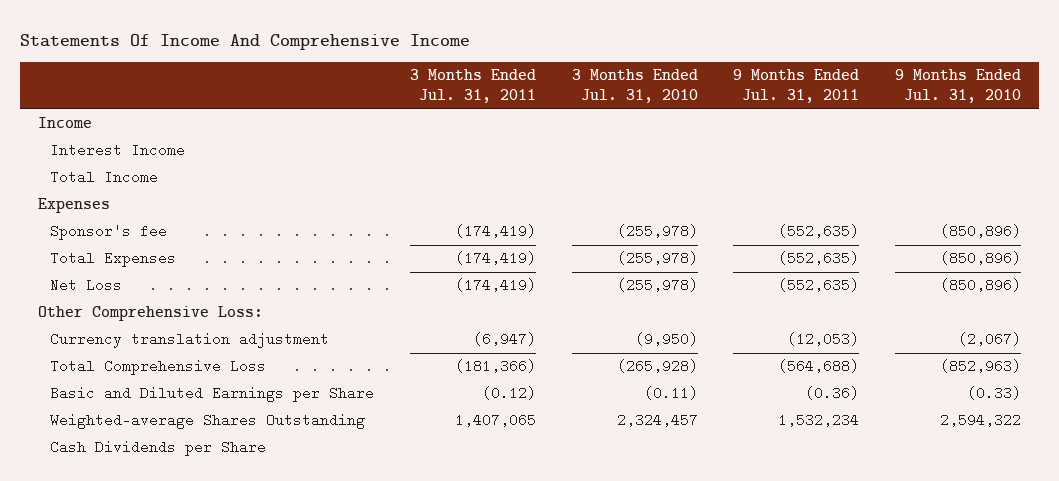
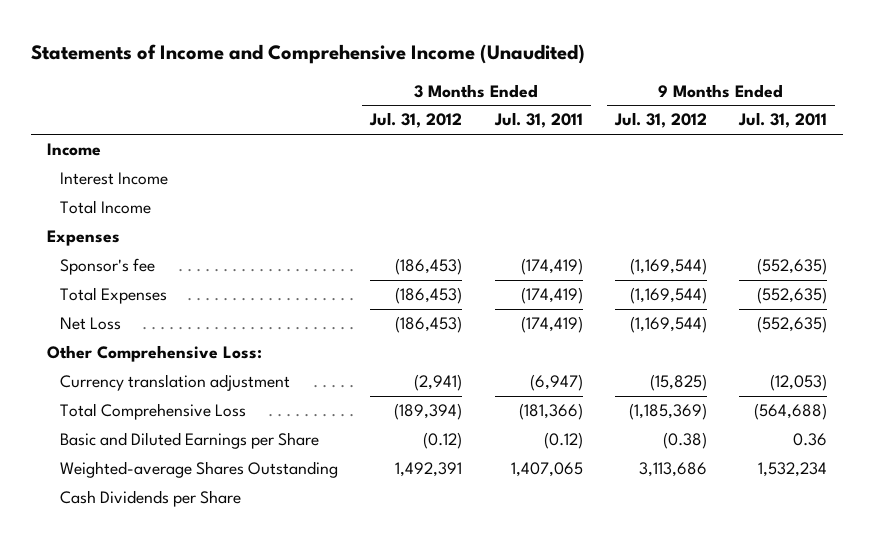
[20,33,471,50] Statements Of Income And Comprehensive Income -> [31,43,586,64] Statements of Income and Comprehensive Income (Unaudited)
[571,69,698,104] 3 Months Ended Jul. 31, 2010 -> none
[895,69,1022,104] 9 Months Ended Jul. 31, 2010 -> none
none -> [369,112,463,129] Jul. 31, 2012
none -> [613,112,707,129] Jul. 31, 2012
[805,386,860,401] (0.36) -> [793,433,828,447] 0.36

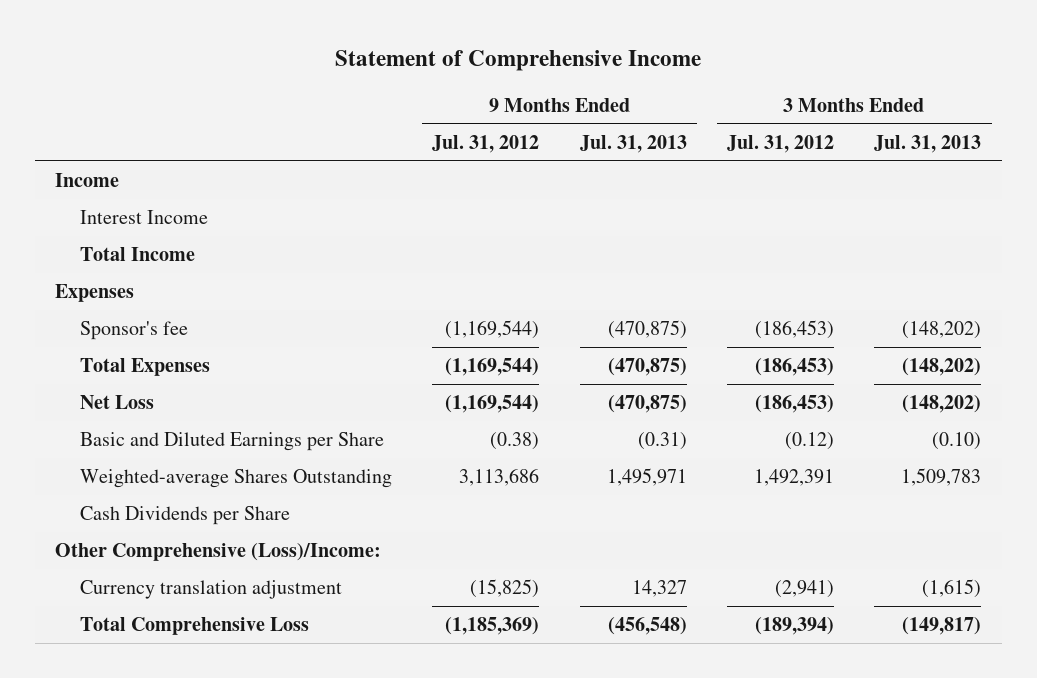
[31,43,586,64] Statements of Income and Comprehensive Income (Unaudited) -> [335,50,702,72] Statement of Comprehensive Income
[493,112,583,129] Jul. 31, 2011 -> none
[738,112,828,129] Jul. 31, 2011 -> none
none -> [579,134,687,153] Jul. 31, 2013
none -> [874,134,982,153] Jul. 31, 2013
[47,345,263,363] Other Comprehensive Loss: -> none
none -> [55,543,382,562] Other Comprehensive (Loss)/Income:
[59,374,290,392] Currency translation adjustment -> [79,580,342,600] Currency translation adjustment
[59,403,246,421] Total Comprehensive Loss -> [79,617,309,636] Total Comprehensive Loss

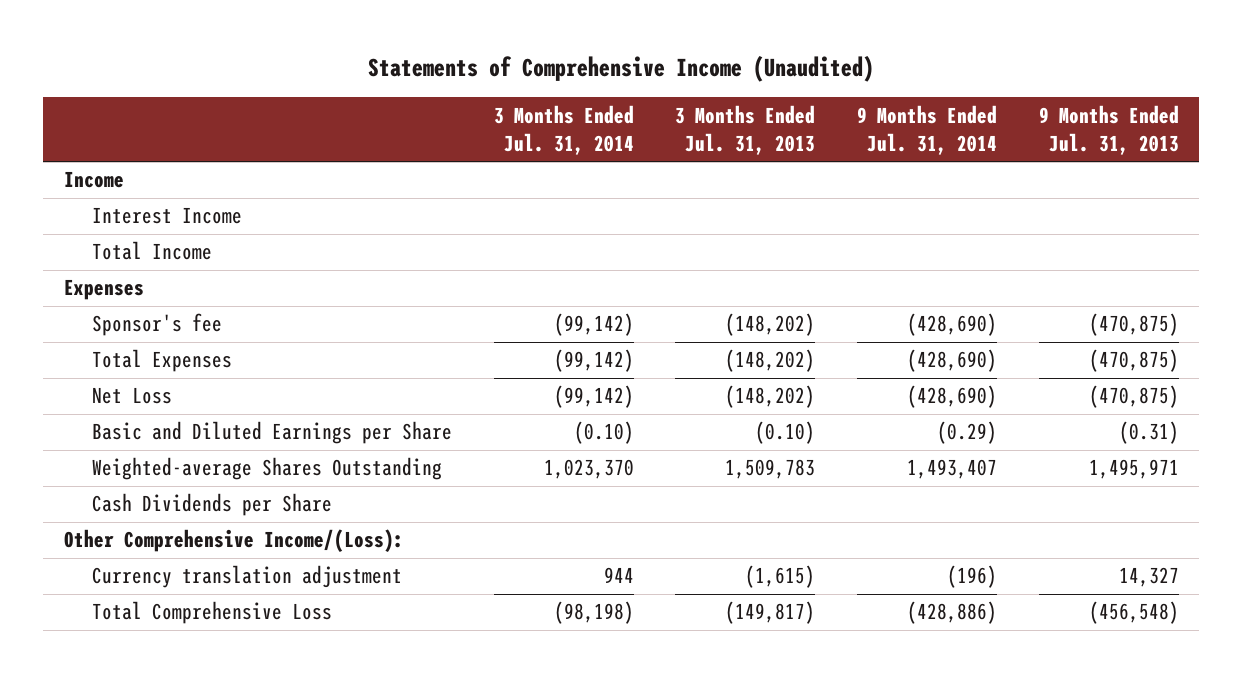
[335,50,702,72] Statement of Comprehensive Income -> [368,54,875,82] Statements of Comprehensive Income (Unaudited)
[432,134,540,153] Jul. 31, 2012 -> none
[727,134,835,153] Jul. 31, 2012 -> none
none -> [493,104,634,155] 3 Months Ended Jul. 31, 2014
none -> [856,104,997,155] 9 Months Ended Jul. 31, 2014
[55,543,382,562] Other Comprehensive (Loss)/Income: -> [63,529,404,553] Other Comprehensive Income/(Loss):

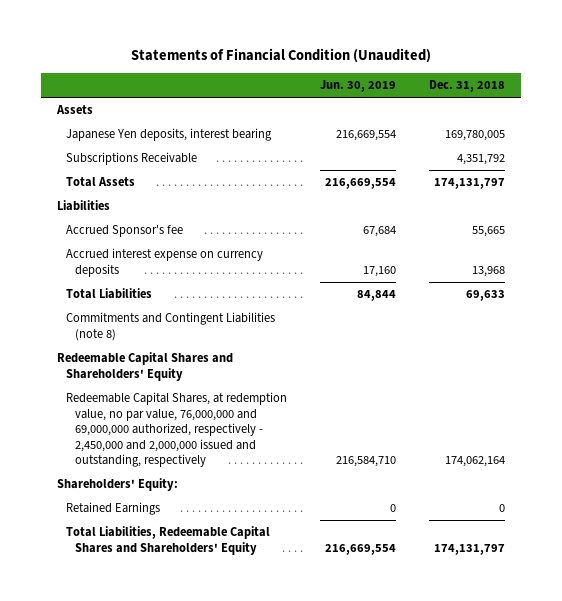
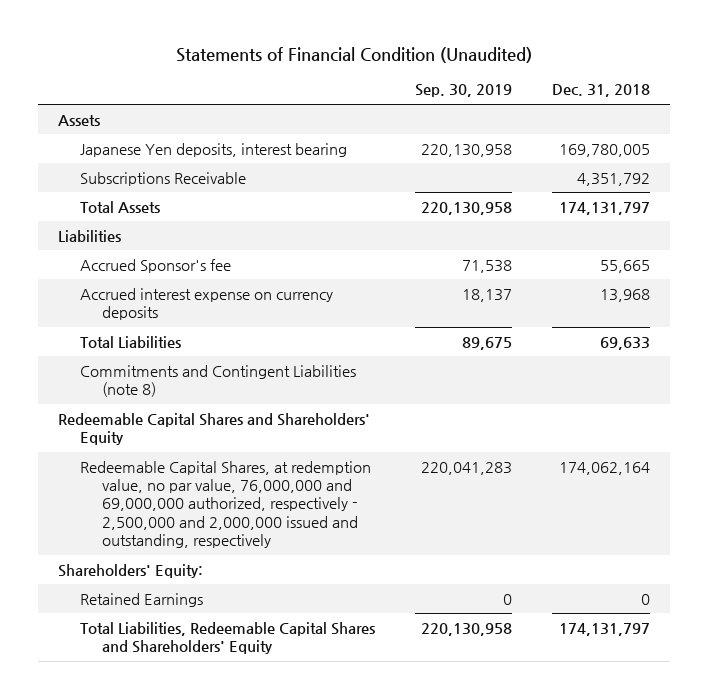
[319,80,396,93] Jun. 30, 2019 -> none
none -> [414,84,512,98] Sep. 30, 2019
[66,392,288,468] Redeemable Capital Shares, at redemption value, no par value, 76,000,000 and 69,000,000 authorized, respectively - 2,450,000 and 2,000,000 issued and outstanding, respectively -> [79,460,371,549] Redeemable Capital Shares, at redemption value, no par value, 76,000,000 and 69,000,000 authorized, respectively - 2,500,000 and 2,000,000 issued and outstanding, respectively

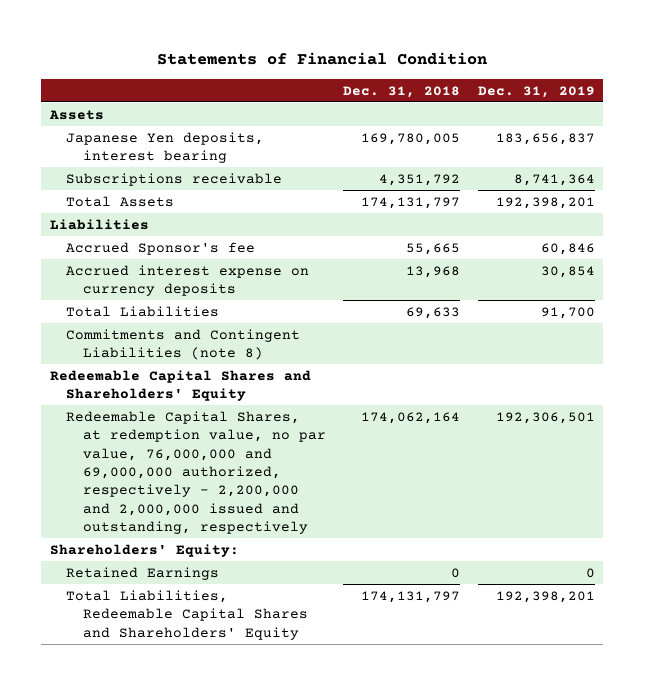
[175,47,532,64] Statements of Financial Condition (Unaudited) -> [157,52,488,66] Statements of Financial Condition
[414,84,512,98] Sep. 30, 2019 -> none
none -> [477,85,595,98] Dec. 31, 2019
[79,171,246,186] Subscriptions Receivable -> [66,172,283,186] Subscriptions receivable
[79,460,371,549] Redeemable Capital Shares, at redemption value, no par value, 76,000,000 and 69,000,000 authorized, respectively - 2,500,000 and 2,000,000 issued and outstanding, respectively -> [66,410,326,535] Redeemable Capital Shares, at redemption value, no par value, 76,000,000 and 69,000,000 authorized, respectively - 2,200,000 and 2,000,000 issued and outstanding, respectively

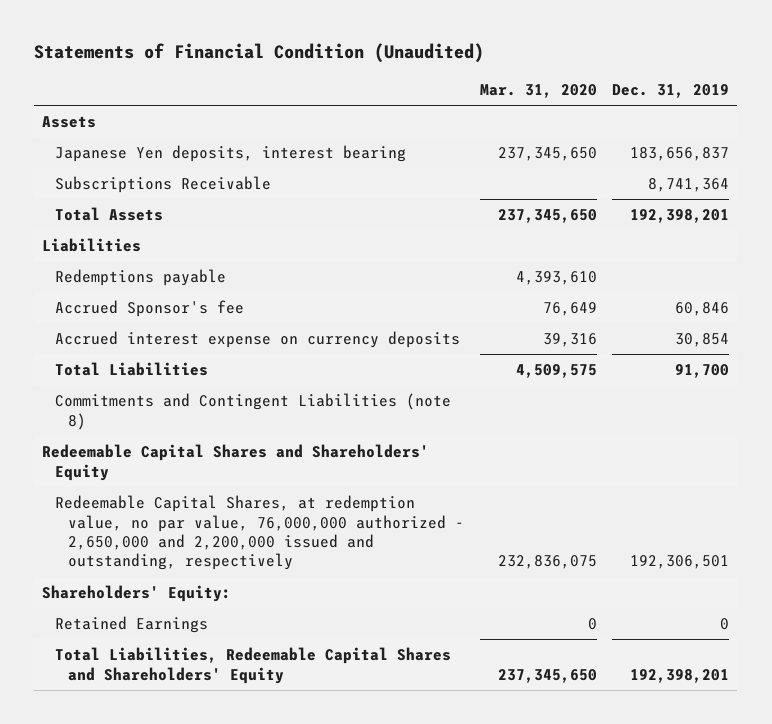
[157,52,488,66] Statements of Financial Condition -> [34,43,485,64] Statements of Financial Condition (Unaudited)
[343,85,461,98] Dec. 31, 2018 -> none
none -> [479,83,597,98] Mar. 31, 2020
[66,172,283,186] Subscriptions receivable -> [54,176,271,194] Subscriptions Receivable
none -> [54,269,226,287] Redemptions payable
[66,410,326,535] Redeemable Capital Shares, at redemption value, no par value, 76,000,000 and 69,000,000 authorized, respectively - 2,200,000 and 2,000,000 issued and outstanding, respectively -> [54,495,464,571] Redeemable Capital Shares, at redemption value, no par value, 76,000,000 authorized - 2,650,000 and 2,200,000 issued and outstanding, respectively

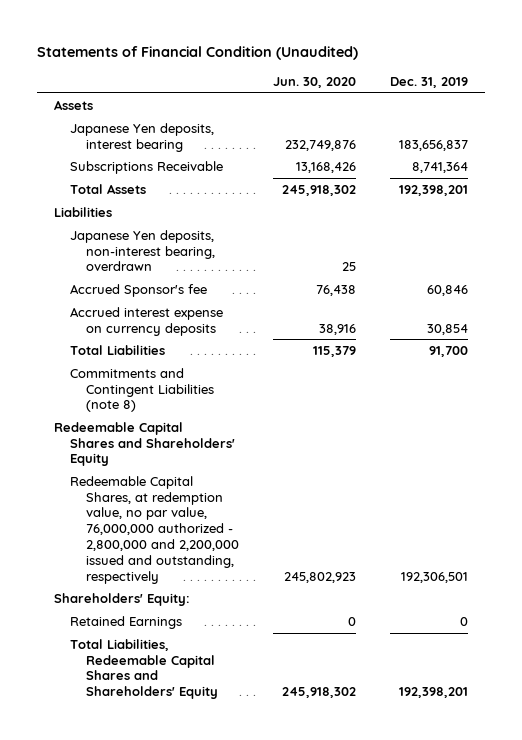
[479,83,597,98] Mar. 31, 2020 -> none
none -> [272,76,356,88] Jun. 30, 2020
[54,269,226,287] Redemptions payable -> none
none -> [69,229,215,272] Japanese Yen deposits, non-interest bearing, overdrawn
[54,495,464,571] Redeemable Capital Shares, at redemption value, no par value, 76,000,000 authorized - 2,650,000 and 2,200,000 issued and outstanding, respectively -> [69,475,239,584] Redeemable Capital Shares, at redemption value, no par value, 76,000,000 authorized - 2,800,000 and 2,200,000 issued and outstanding, respectively

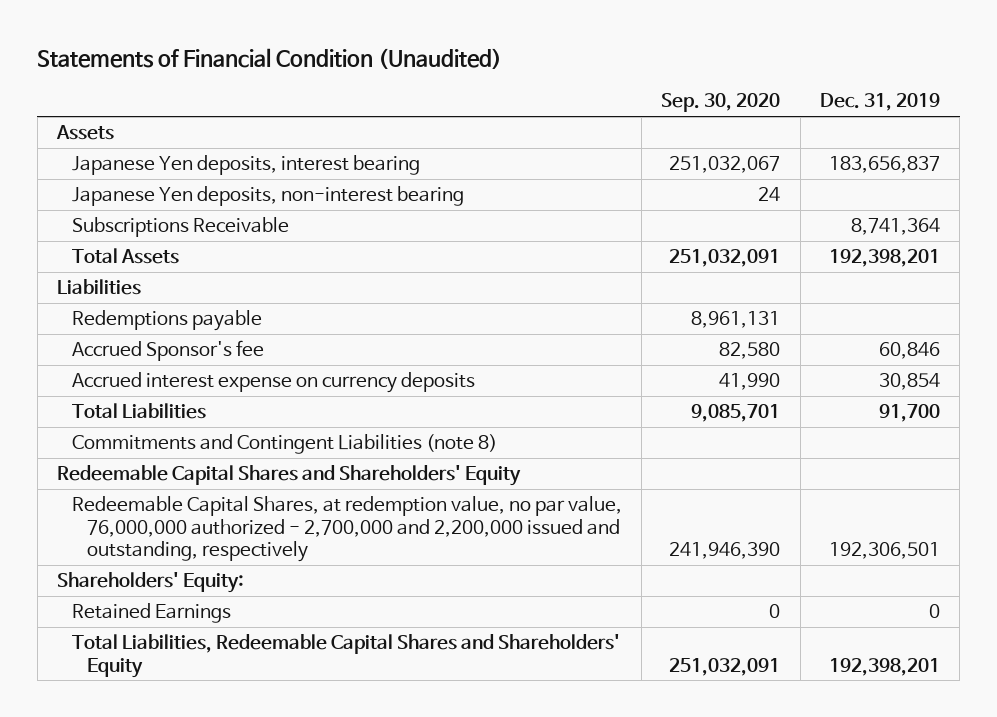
[272,76,356,88] Jun. 30, 2020 -> none
none -> [661,93,781,113] Sep. 30, 2020
none -> [71,186,464,207] Japanese Yen deposits, non-interest bearing
[69,229,215,272] Japanese Yen deposits, non-interest bearing, overdrawn -> none
none -> [71,310,262,332] Redemptions payable
[69,475,239,584] Redeemable Capital Shares, at redemption value, no par value, 76,000,000 authorized - 2,800,000 and 2,200,000 issued and outstanding, respectively -> [71,496,622,562] Redeemable Capital Shares, at redemption value, no par value, 76,000,000 authorized - 2,700,000 and 2,200,000 issued and outstanding, respectively

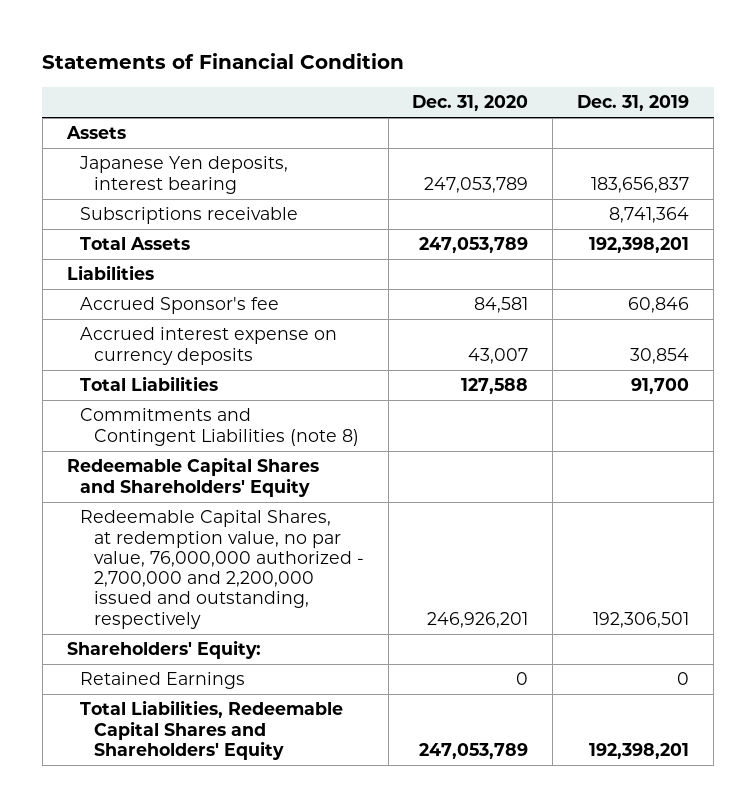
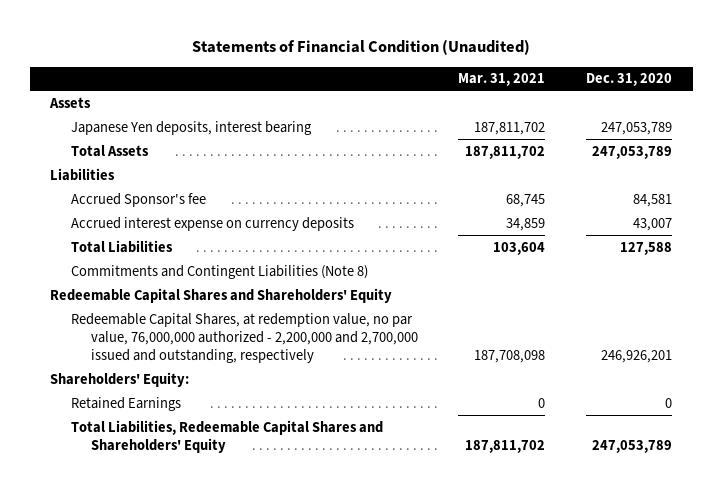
[42,53,405,70] Statements of Financial Condition -> [192,39,531,56] Statements of Financial Condition (Unaudited)
[577,94,690,111] Dec. 31, 2019 -> none
none -> [458,73,546,87] Mar. 31, 2021
[80,207,299,225] Subscriptions receivable -> none
[80,408,359,446] Commitments and Contingent Liabilities (note 8) -> [70,264,368,279] Commitments and Contingent Liabilities (Note 8)
[80,510,364,629] Redeemable Capital Shares, at redemption value, no par value, 76,000,000 authorized - 2,700,000 and 2,200,000 issued and outstanding, respectively -> [70,312,418,364] Redeemable Capital Shares, at redemption value, no par value, 76,000,000 authorized - 2,200,000 and 2,700,000 issued and outstanding, respectively

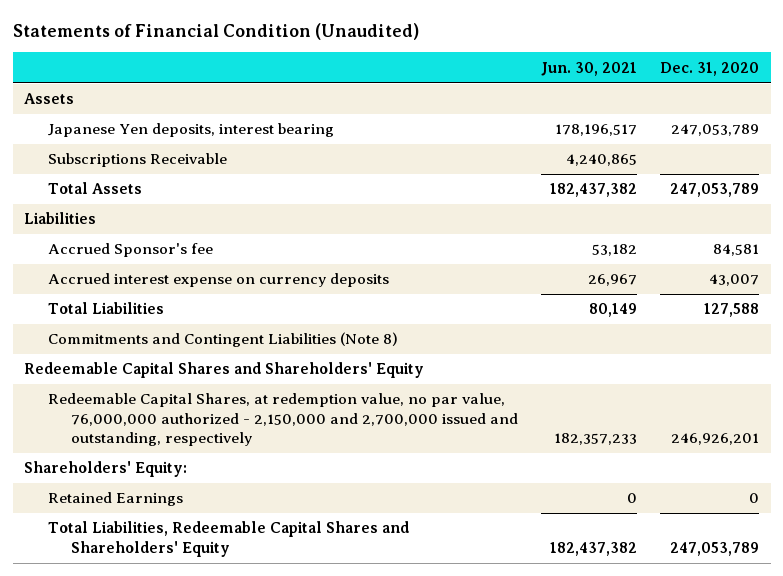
[458,73,546,87] Mar. 31, 2021 -> none
none -> [540,61,637,76] Jun. 30, 2021
none -> [47,153,227,168] Subscriptions Receivable
[70,312,418,364] Redeemable Capital Shares, at redemption value, no par value, 76,000,000 authorized - 2,200,000 and 2,700,000 issued and outstanding, respectively -> [47,393,518,447] Redeemable Capital Shares, at redemption value, no par value, 76,000,000 authorized - 2,150,000 and 2,700,000 issued and outstanding, respectively

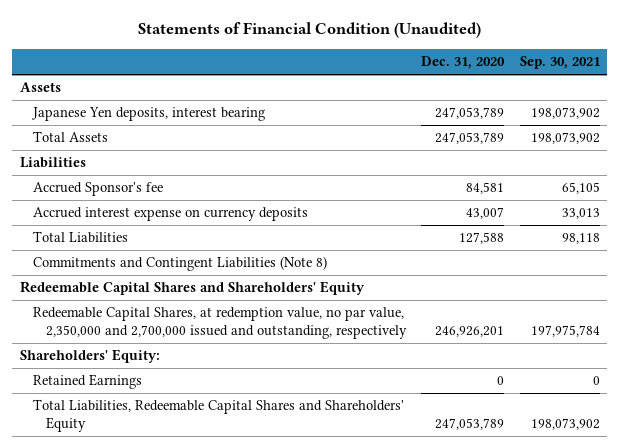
[540,61,637,76] Jun. 30, 2021 -> none
none -> [519,56,600,70] Sep. 30, 2021
[47,153,227,168] Subscriptions Receivable -> none
[47,393,518,447] Redeemable Capital Shares, at redemption value, no par value, 76,000,000 authorized - 2,150,000 and 2,700,000 issued and outstanding, respectively -> [33,307,408,340] Redeemable Capital Shares, at redemption value, no par value, 2,350,000 and 2,700,000 issued and outstanding, respectively

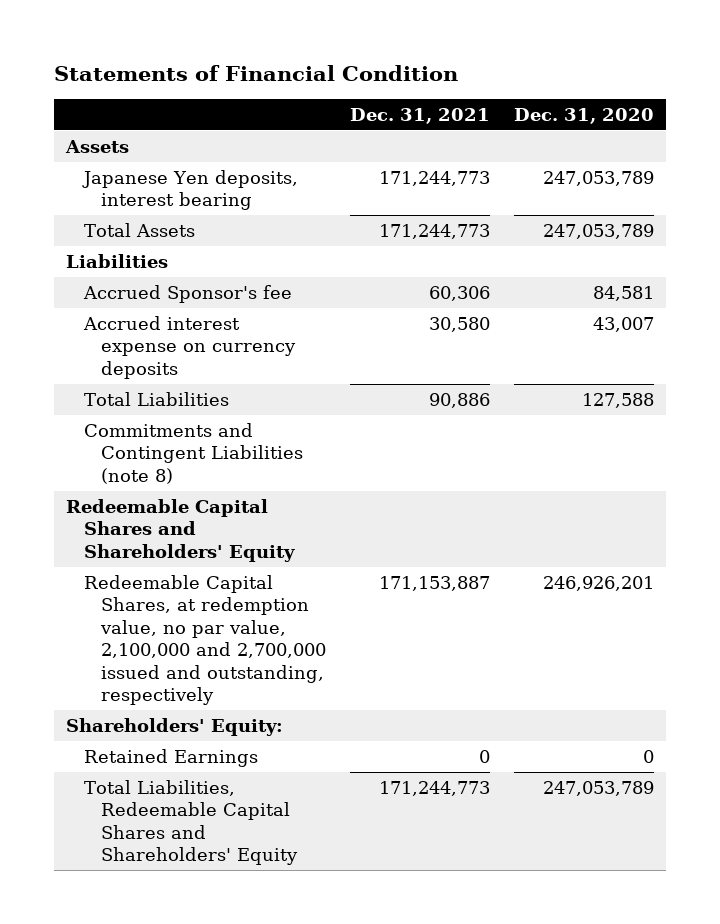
[137,22,481,39] Statements of Financial Condition (Unaudited) -> [53,65,458,82] Statements of Financial Condition
[519,56,600,70] Sep. 30, 2021 -> none
none -> [350,107,491,124] Dec. 31, 2021
[33,256,328,272] Commitments and Contingent Liabilities (Note 8) -> [83,422,304,484] Commitments and Contingent Liabilities (note 8)
[33,307,408,340] Redeemable Capital Shares, at redemption value, no par value, 2,350,000 and 2,700,000 issued and outstanding, respectively -> [83,574,327,706] Redeemable Capital Shares, at redemption value, no par value, 2,100,000 and 2,700,000 issued and outstanding, respectively

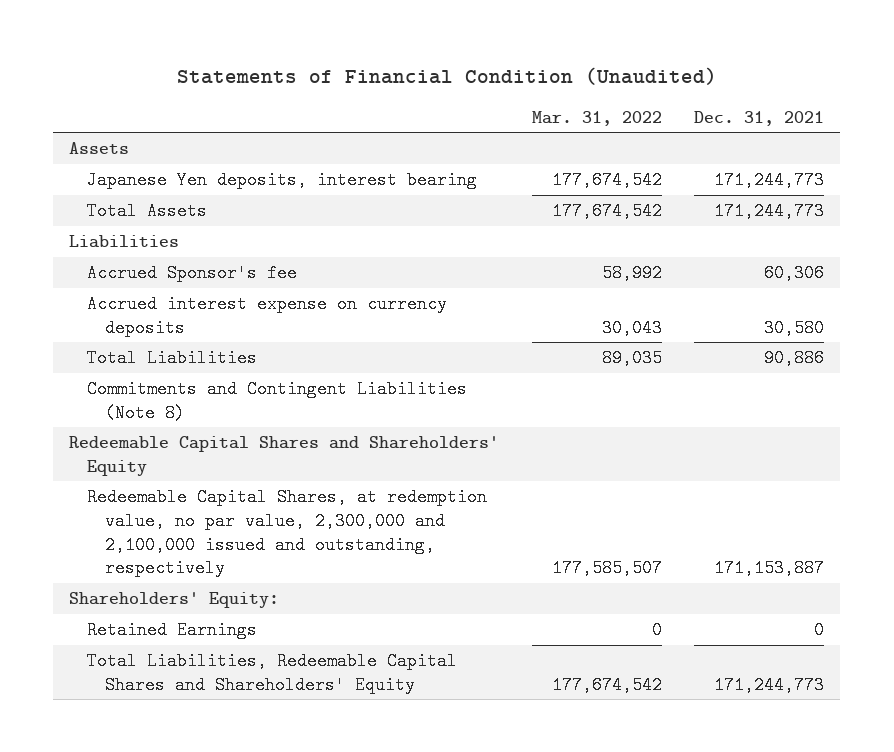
[53,65,458,82] Statements of Financial Condition -> [176,66,717,85] Statements of Financial Condition (Unaudited)
[514,107,655,124] Dec. 31, 2020 -> none
none -> [531,110,662,126] Mar. 31, 2022
[83,422,304,484] Commitments and Contingent Liabilities (note 8) -> [87,380,468,422] Commitments and Contingent Liabilities (Note 8)
[83,574,327,706] Redeemable Capital Shares, at redemption value, no par value, 2,100,000 and 2,700,000 issued and outstanding, respectively -> [87,488,488,578] Redeemable Capital Shares, at redemption value, no par value, 2,300,000 and 2,100,000 issued and outstanding, respectively

